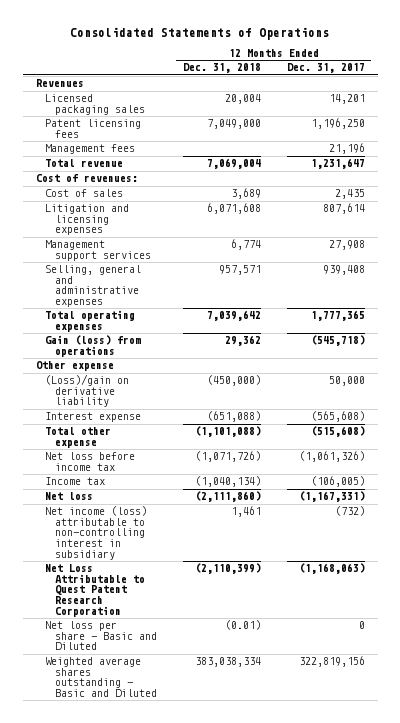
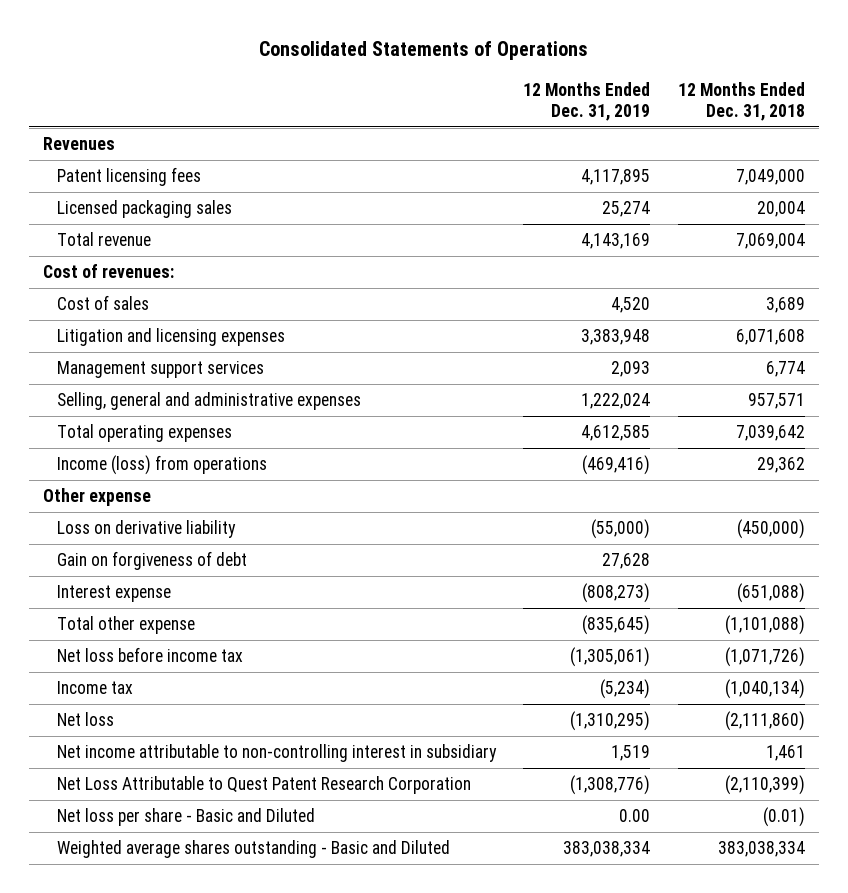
[286,63,365,74] Dec. 31, 2017 -> none
none -> [523,82,651,121] 12 Months Ended Dec. 31, 2019
[45,144,136,155] Management fees -> none
[45,94,145,115] Licensed packaging sales -> [56,200,232,219] Licensed packaging sales
[45,335,142,357] Gain (loss) from operations -> [56,455,267,476] Income (loss) from operations
[45,374,130,408] (Loss)/gain on derivative liability -> [56,520,236,539] Loss on derivative liability
none -> [56,551,247,571] Gain on forgiveness of debt
[45,506,148,560] Net income (loss) attributable to non-controlling interest in subsidiary -> [56,744,497,763] Net income attributable to non-controlling interest in subsidiary

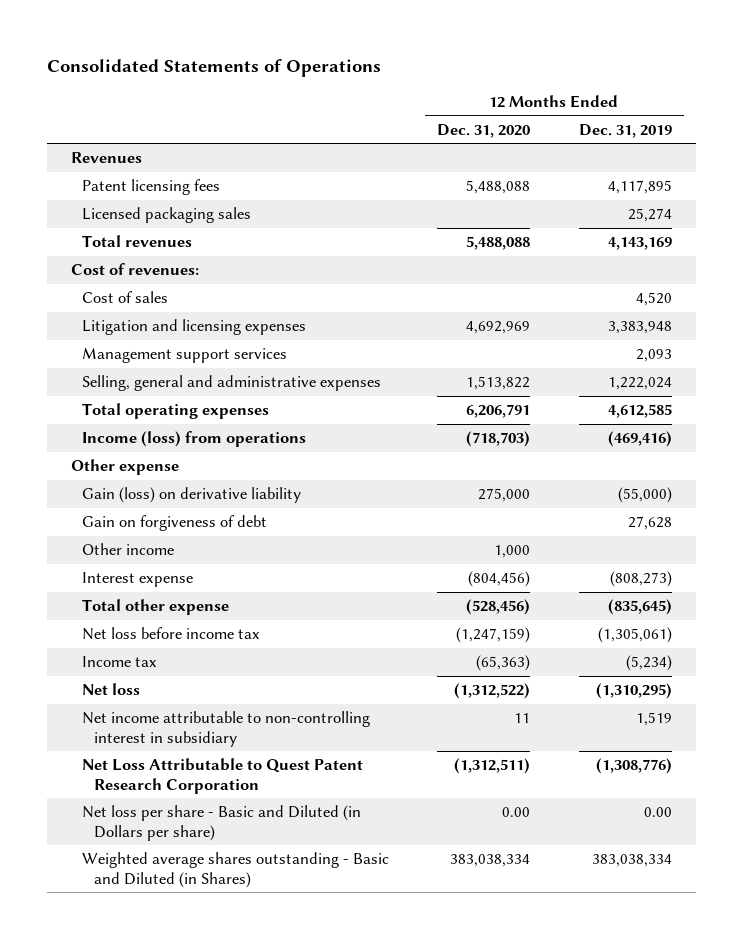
[677,82,805,121] 12 Months Ended Dec. 31, 2018 -> none
none -> [437,123,531,138] Dec. 31, 2020
[56,232,151,247] Total revenue -> [82,235,193,248] Total revenues
[56,520,236,539] Loss on derivative liability -> [82,487,302,504] Gain (loss) on derivative liability
none -> [82,543,175,556] Other income
[56,808,315,827] Net loss per share - Basic and Diluted -> [82,805,362,841] Net loss per share - Basic and Diluted (in Dollars per share)
[56,840,450,859] Weighted average shares outstanding - Basic and Diluted -> [82,852,390,888] Weighted average shares outstanding - Basic and Diluted (in Shares)

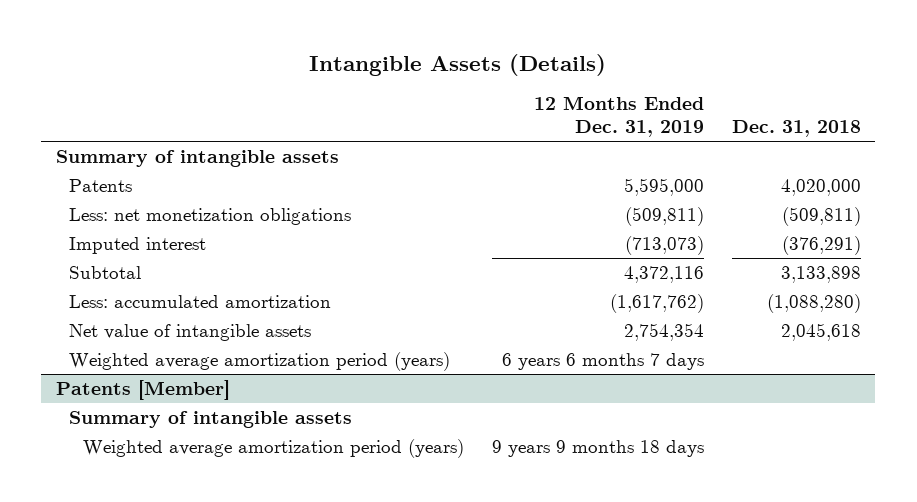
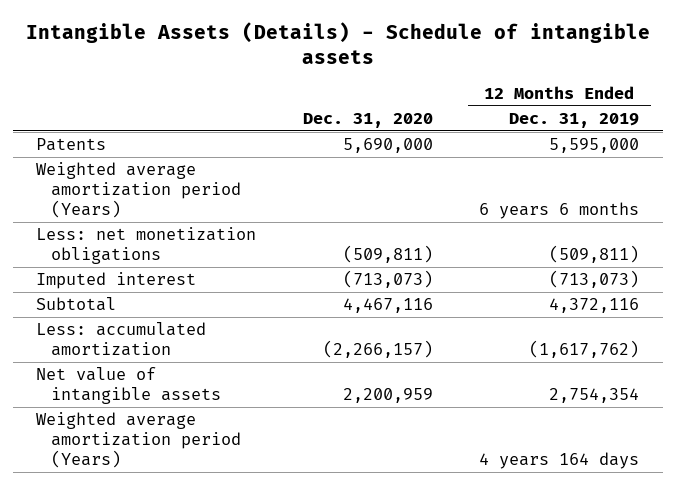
[309,53,607,76] Intangible Assets (Details) -> [25,21,650,64] Intangible Assets (Details) - Schedule of intangible assets
[732,120,862,138] Dec. 31, 2018 -> none
none -> [302,112,433,128] Dec. 31, 2020
[55,149,339,167] Summary of intangible assets -> none
none -> [36,162,241,219] Weighted average amortization period (Years)
[55,379,230,400] Patents [Member] -> none
[69,410,353,428] Summary of intangible assets -> none
[82,438,464,458] Weighted average amortization period (years) -> none
[69,351,451,371] Weighted average amortization period (years) -> [36,412,241,469] Weighted average amortization period (Years)
[502,352,705,370] 6 years 6 months 7 days -> [479,452,640,470] 4 years 164 days

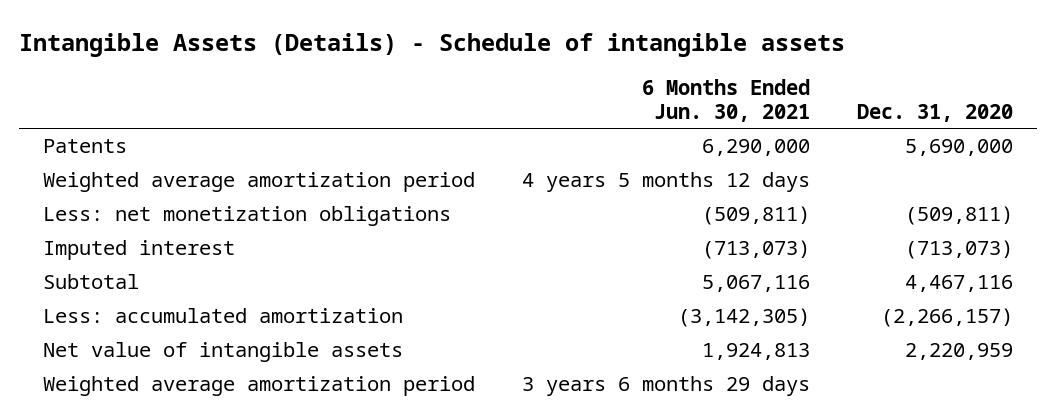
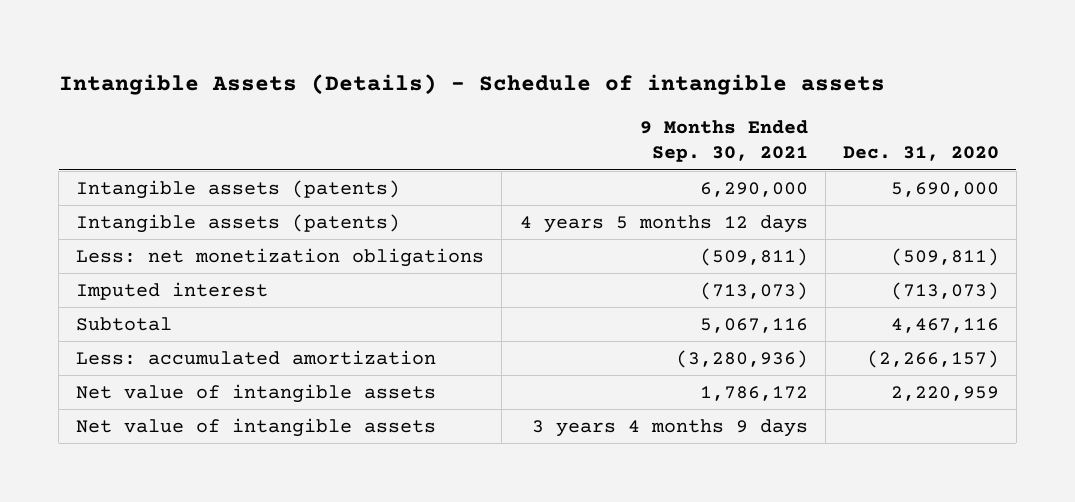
[642,79,811,122] 6 Months Ended Jun. 30, 2021 -> none
none -> [639,119,808,163] 9 Months Ended Sep. 30, 2021
[42,139,127,154] Patents -> [76,179,401,199] Intangible assets (patents)
[42,172,475,193] Weighted average amortization period -> [76,213,401,233] Intangible assets (patents)
[42,376,475,397] Weighted average amortization period -> [76,417,437,437] Net value of intangible assets

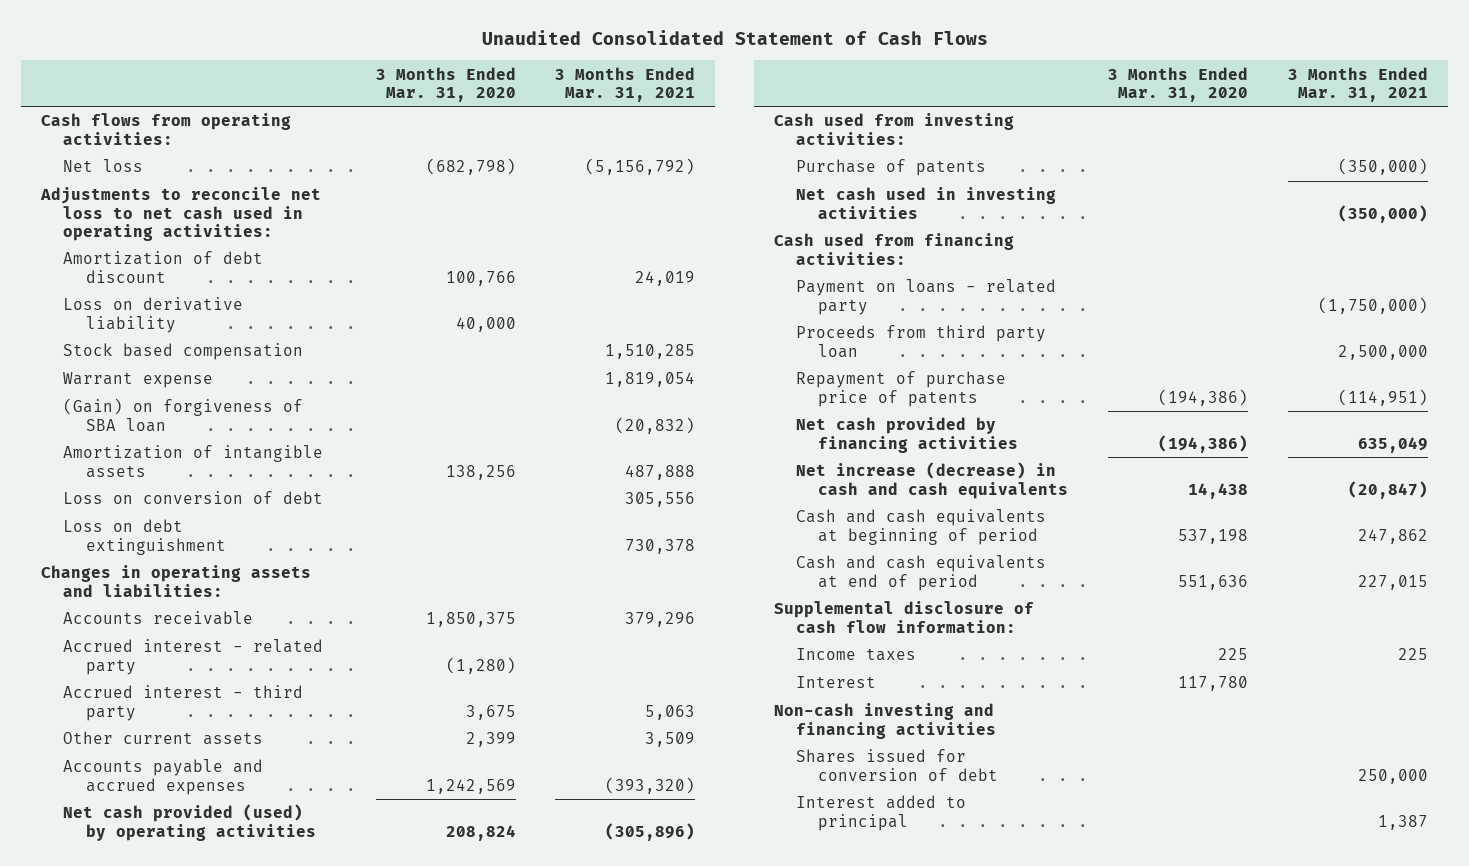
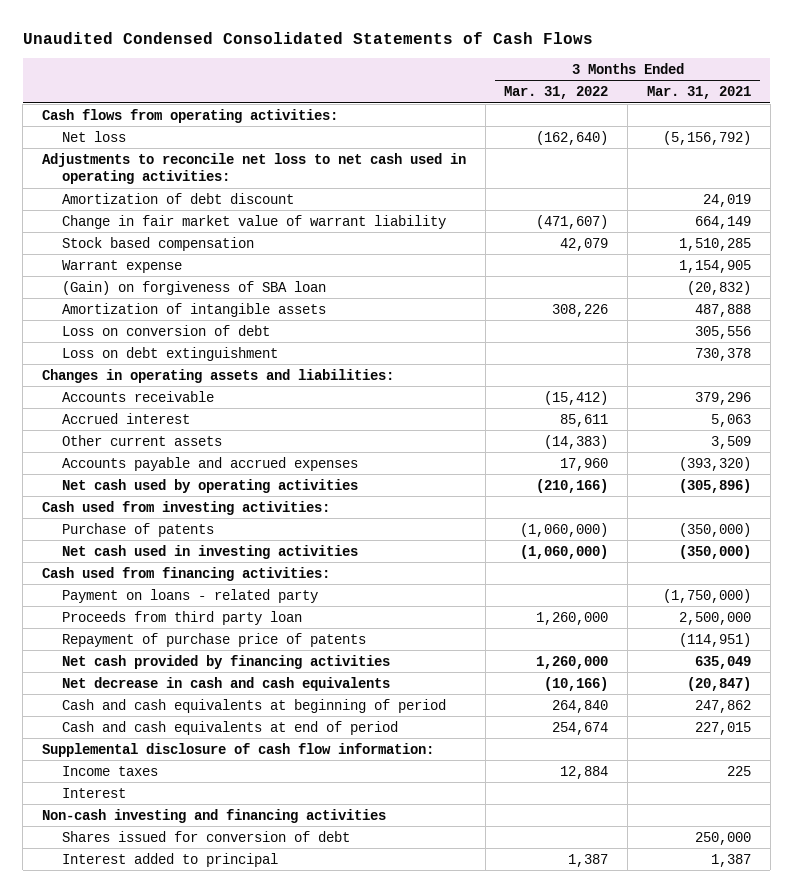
[481,30,988,46] Unaudited Consolidated Statement of Cash Flows -> [22,32,593,45] Unaudited Condensed Consolidated Statements of Cash Flows
[375,66,516,103] 3 Months Ended Mar. 31, 2020 -> none
none -> [504,85,609,99] Mar. 31, 2022
[63,297,244,333] Loss on derivative liability -> none
none -> [61,214,446,229] Change in fair market value of warrant liability
[605,372,696,388] 1,819,054 -> [678,259,751,273] 1,154,905
[63,639,324,675] Accrued interest - related party -> none
[63,685,304,721] Accrued interest - third party -> [61,412,190,424] Accrued interest
[63,804,316,841] Net cash provided (used) by operating activities -> [61,478,358,493] Net cash used by operating activities
[795,462,1069,499] Net increase (decrease) in cash and cash equivalents -> [61,676,390,691] Net decrease in cash and cash equivalents

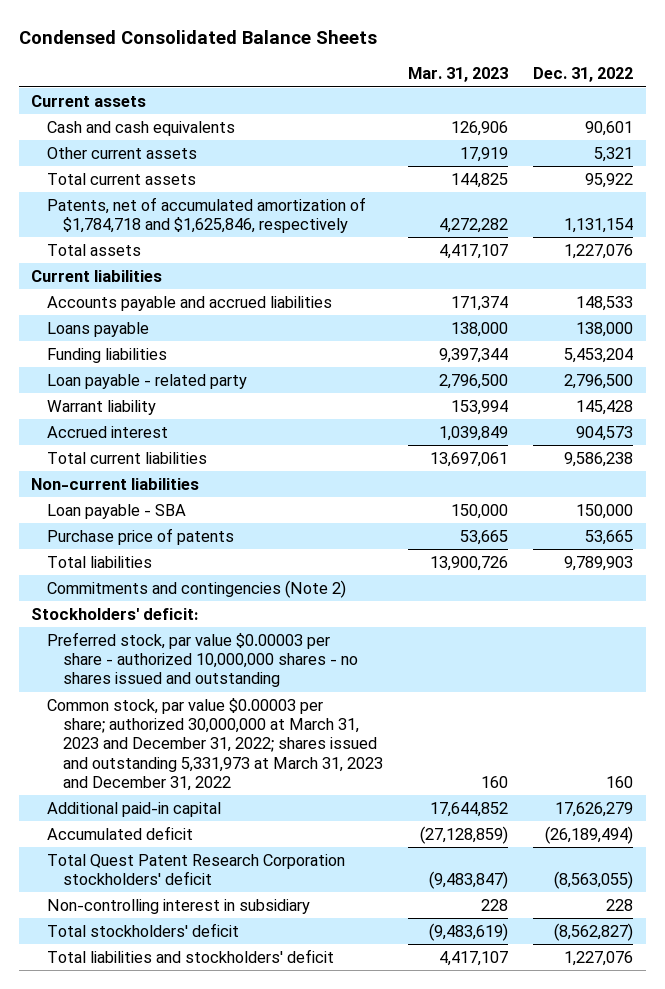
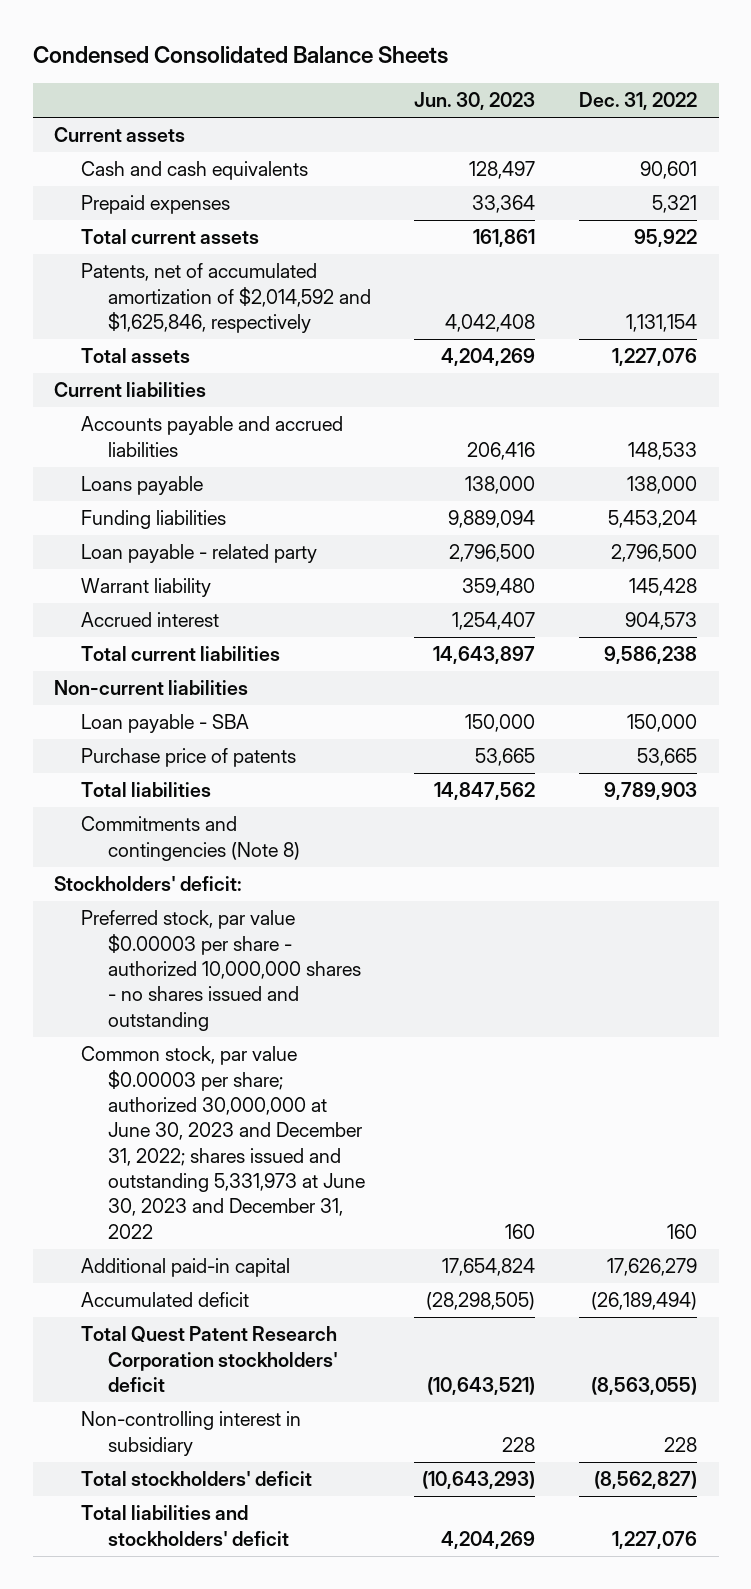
[408,67,509,83] Mar. 31, 2023 -> none
none -> [414,92,536,111] Jun. 30, 2023
[47,146,198,159] Other current assets -> [81,195,231,215] Prepaid expenses
[47,196,367,234] Patents, net of accumulated amortization of $1,784,718 and $1,625,846, respectively -> [81,263,371,334] Patents, net of accumulated amortization of $2,014,592 and $1,625,846, respectively
[47,579,347,598] Commitments and contingencies (Note 2) -> [81,816,300,861] Commitments and contingencies (Note 8)
[47,697,384,791] Common stock, par value $0.00003 per share; authorized 30,000,000 at March 31, 2023 and December 31, 2022; shares issued and outstanding 5,331,973 at March 31, 2023 and December 31, 2022 -> [81,1046,365,1239] Common stock, par value $0.00003 per share; authorized 30,000,000 at June 30, 2023 and December 31, 2022; shares issued and outstanding 5,331,973 at June 30, 2023 and December 31, 2022

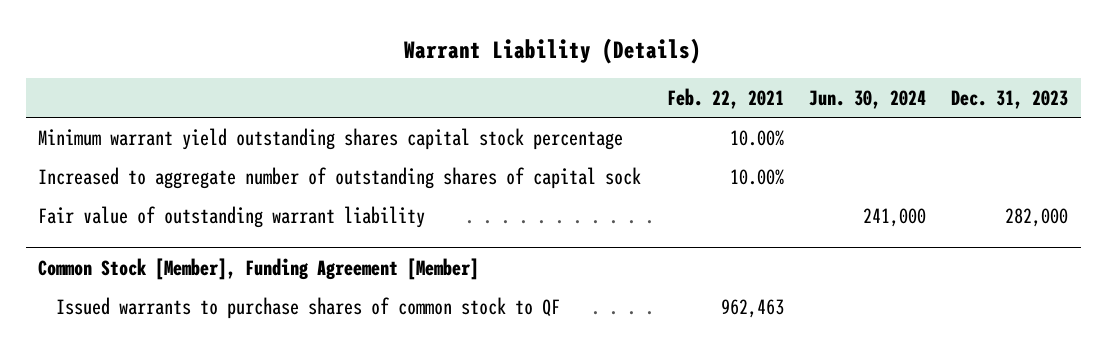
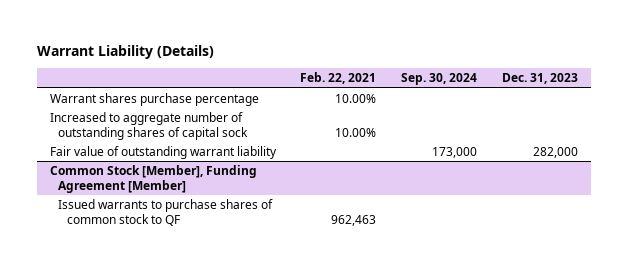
[808,89,926,109] Jun. 30, 2024 -> none
none -> [401,73,478,86] Sep. 30, 2024
[38,127,624,150] Minimum warrant yield outstanding shares capital stock percentage -> [49,93,259,107] Warrant shares purchase percentage

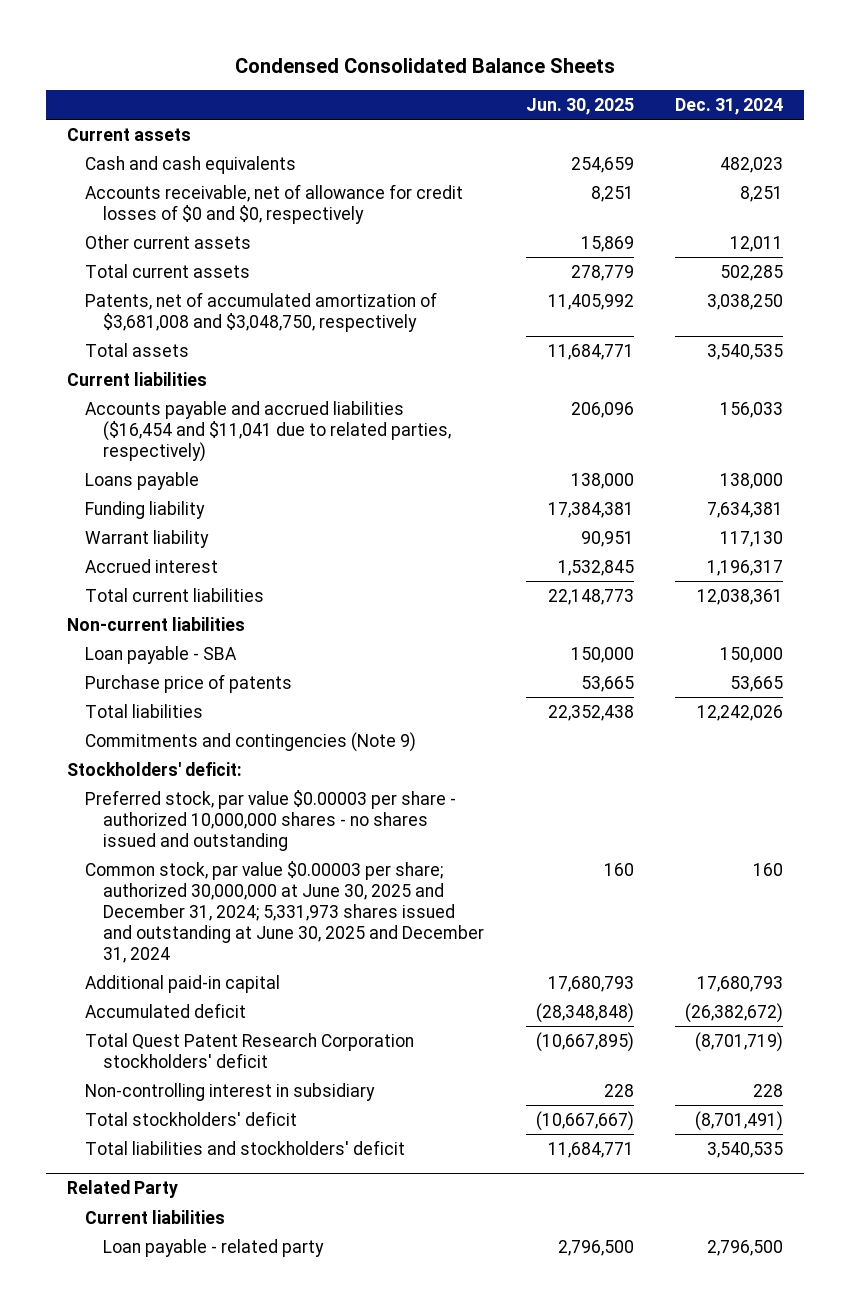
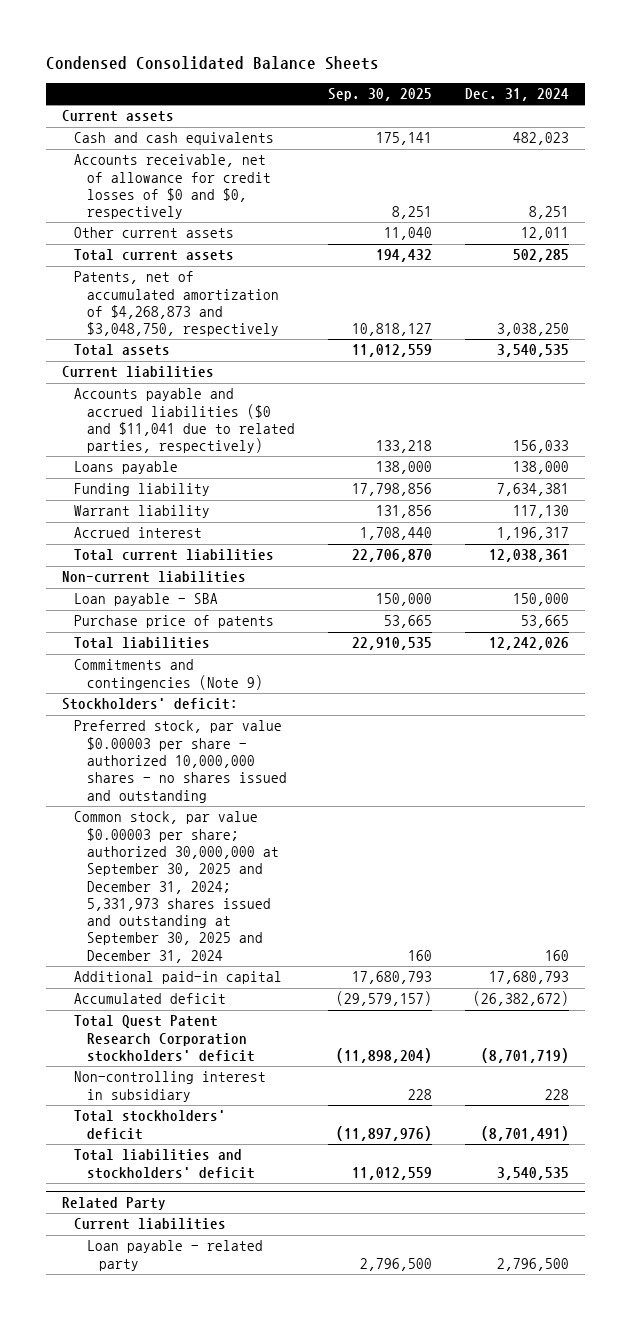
[525,97,634,115] Jun. 30, 2025 -> none
none -> [327,87,432,101] Sep. 30, 2025
[84,291,437,332] Patents, net of accumulated amortization of $3,681,008 and $3,048,750, respectively -> [74,271,279,337] Patents, net of accumulated amortization of $4,268,873 and $3,048,750, respectively
[84,400,452,462] Accounts payable and accrued liabilities ($16,454 and $11,041 due to related parties, respectively) -> [74,388,295,454] Accounts payable and accrued liabilities ($0 and $11,041 due to related parties, respectively)
[84,860,485,963] Common stock, par value $0.00003 per share; authorized 30,000,000 at June 30, 2025 and December 31, 2024; 5,331,973 shares issued and outstanding at June 30, 2025 and December 31, 2024 -> [74,811,279,963] Common stock, par value $0.00003 per share; authorized 30,000,000 at September 30, 2025 and December 31, 2024; 5,331,973 shares issued and outstanding at September 30, 2025 and December 31, 2024

